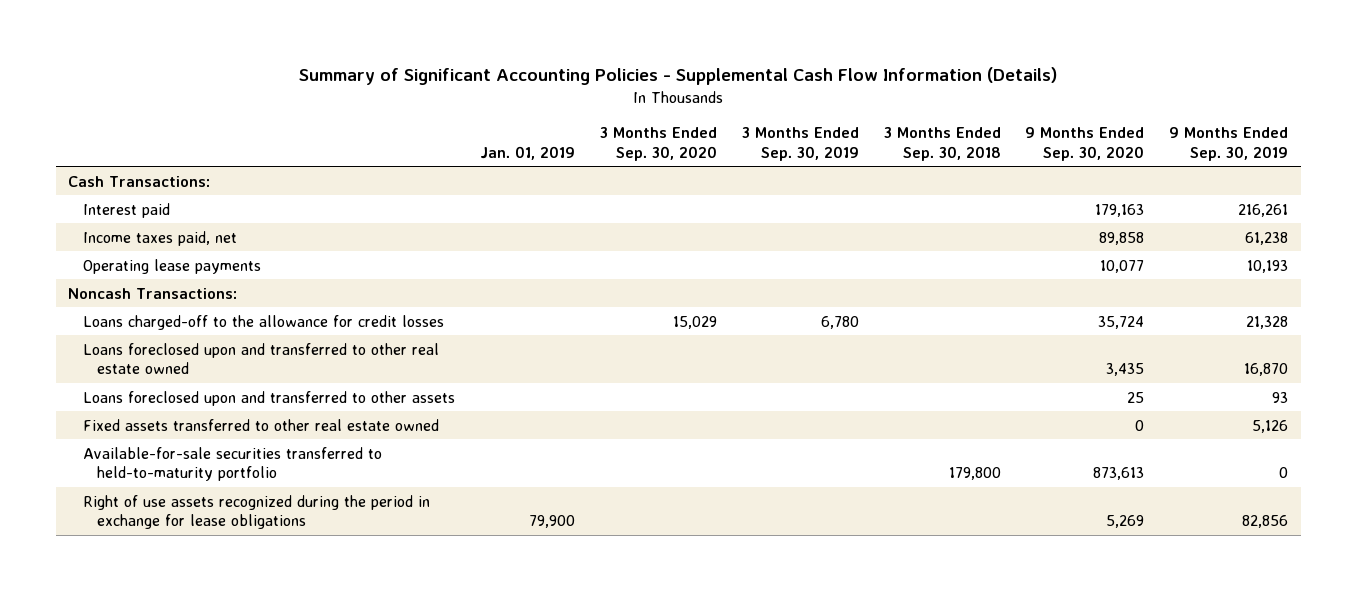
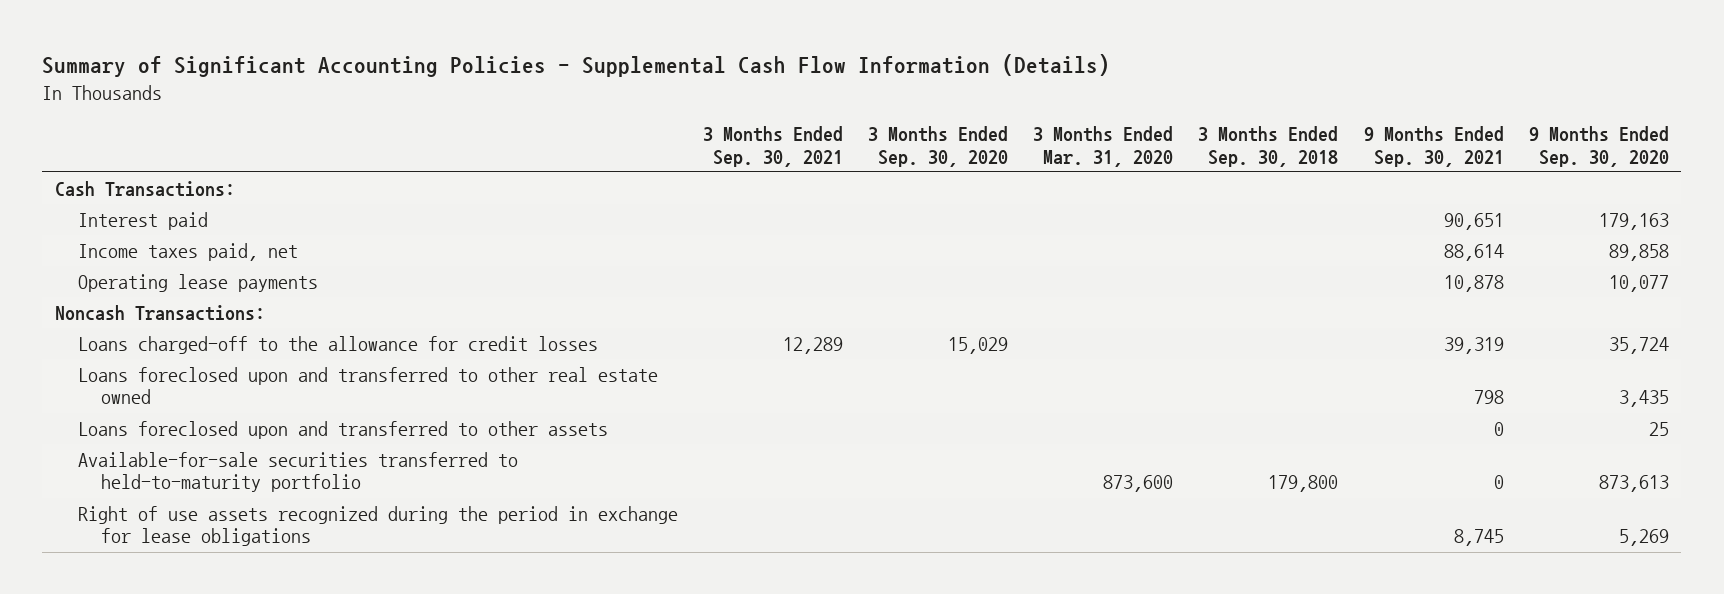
[479,145,575,160] Jan. 01, 2019 -> none
[741,127,859,161] 3 Months Ended Sep. 30, 2019 -> none
[1169,127,1289,161] 9 Months Ended Sep. 30, 2019 -> none
none -> [702,125,843,167] 3 Months Ended Sep. 30, 2021
none -> [1033,125,1174,167] 3 Months Ended Mar. 31, 2020
none -> [1363,125,1504,167] 9 Months Ended Sep. 30, 2021
[82,418,439,431] Fixed assets transferred to other real estate owned -> none

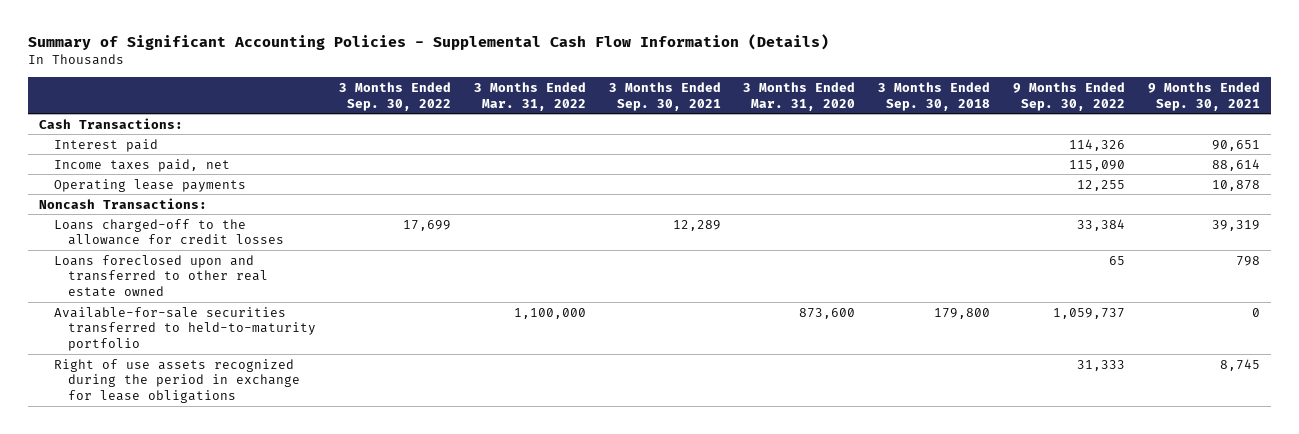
[868,125,1009,167] 3 Months Ended Sep. 30, 2020 -> none
[1528,125,1669,167] 9 Months Ended Sep. 30, 2020 -> none
none -> [339,81,452,111] 3 Months Ended Sep. 30, 2022
none -> [473,81,586,111] 3 Months Ended Mar. 31, 2022
none -> [1012,81,1125,111] 9 Months Ended Sep. 30, 2022
[77,420,608,439] Loans foreclosed upon and transferred to other assets -> none

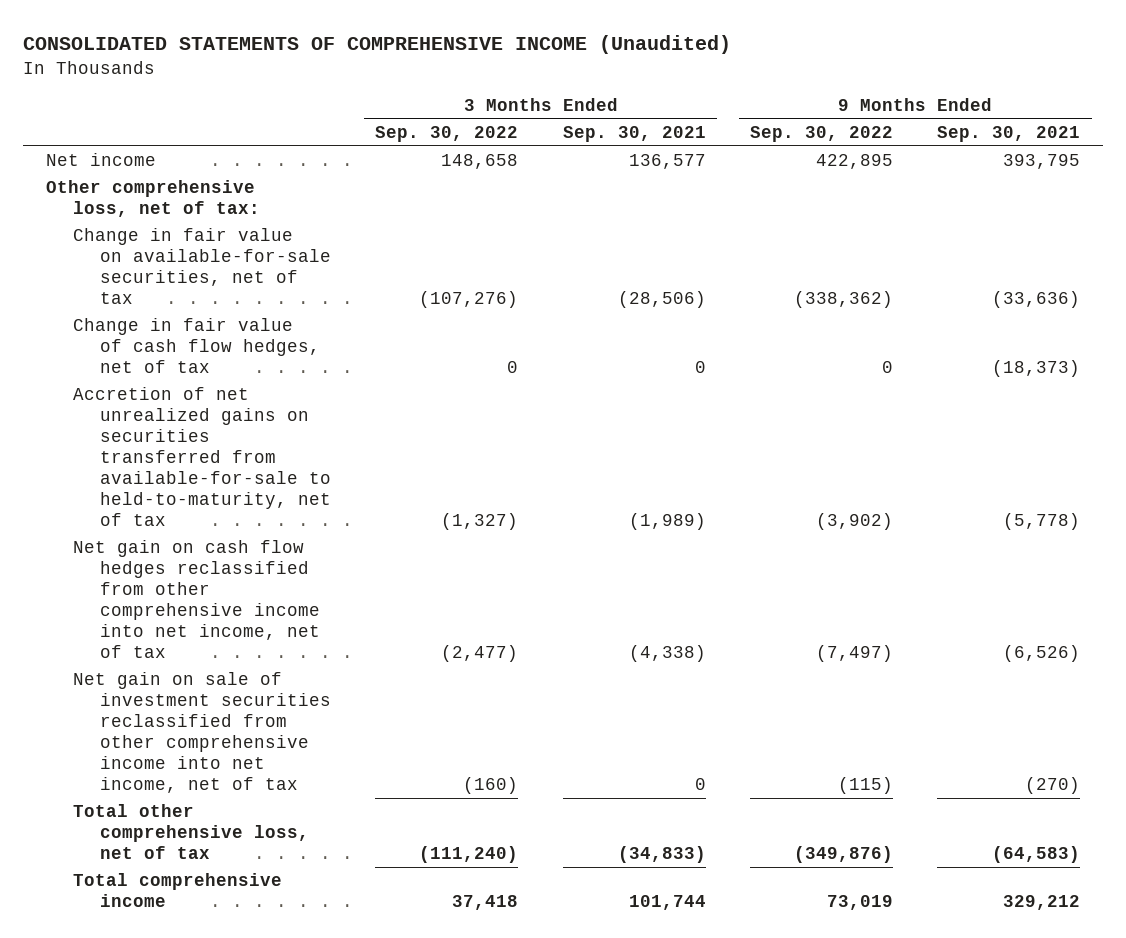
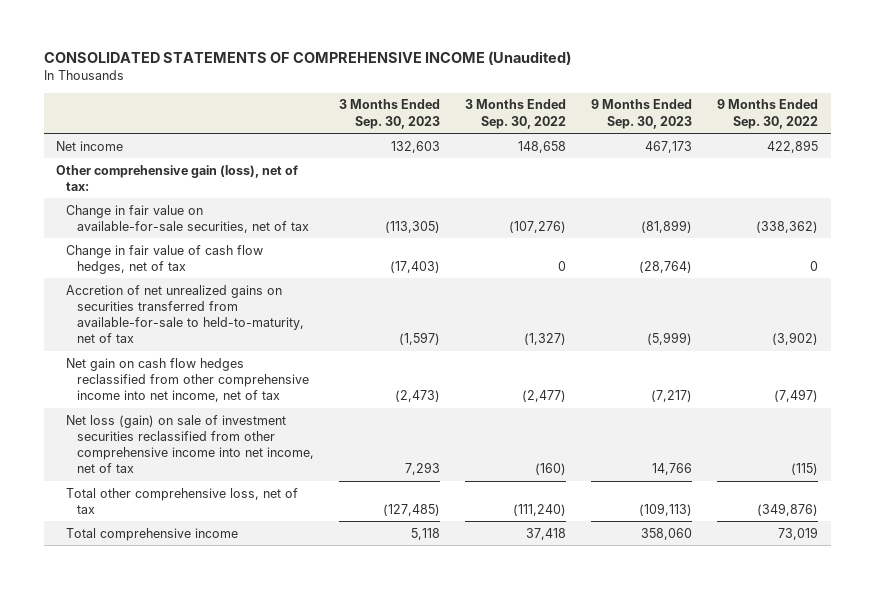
[562,126,706,143] Sep. 30, 2021 -> none
[937,126,1081,143] Sep. 30, 2021 -> none
none -> [338,99,440,129] 3 Months Ended Sep. 30, 2023
none -> [590,99,692,129] 9 Months Ended Sep. 30, 2023
[45,180,260,218] Other comprehensive loss, net of tax: -> [56,164,299,191] Other comprehensive gain (loss), net of tax:
[72,672,332,794] Net gain on sale of investment securities reclassified from other comprehensive income into net income, net of tax -> [66,414,314,474] Net loss (gain) on sale of investment securities reclassified from other comprehensive income into net income, net of tax

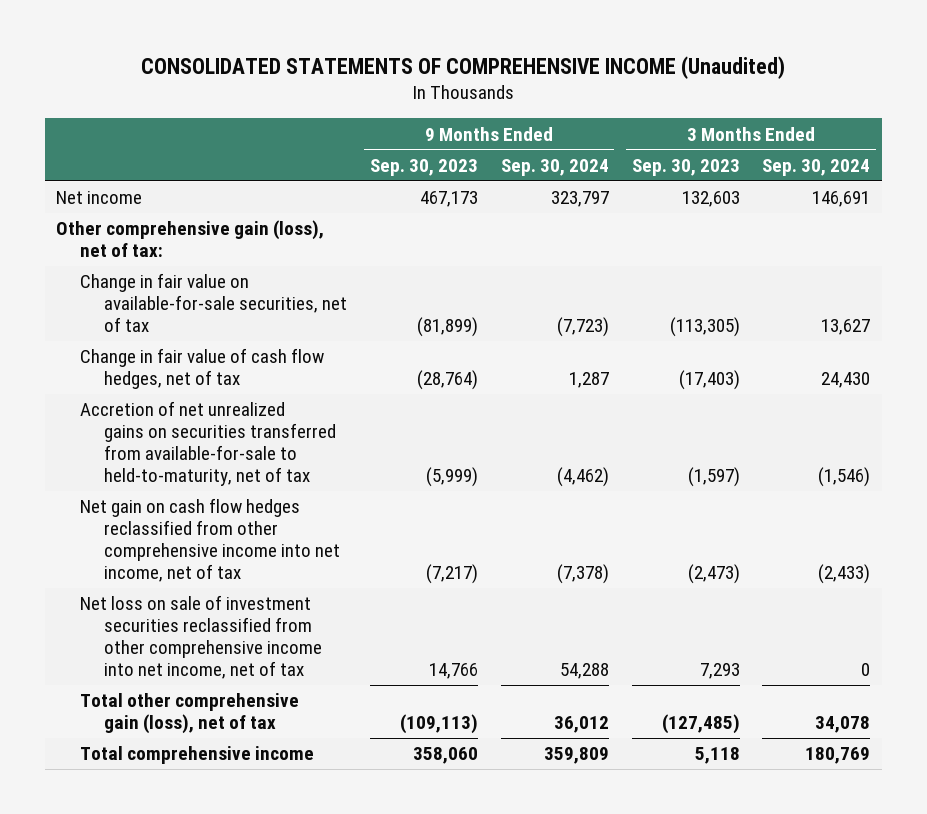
[464,99,566,129] 3 Months Ended Sep. 30, 2022 -> none
[717,99,819,129] 9 Months Ended Sep. 30, 2022 -> none
none -> [500,158,609,176] Sep. 30, 2024
none -> [762,158,871,176] Sep. 30, 2024
[66,414,314,474] Net loss (gain) on sale of investment securities reclassified from other comprehensive income into net income, net of tax -> [80,595,323,680] Net loss on sale of investment securities reclassified from other comprehensive income into net income, net of tax
[66,487,299,514] Total other comprehensive loss, net of tax -> [80,693,300,735] Total other comprehensive gain (loss), net of tax

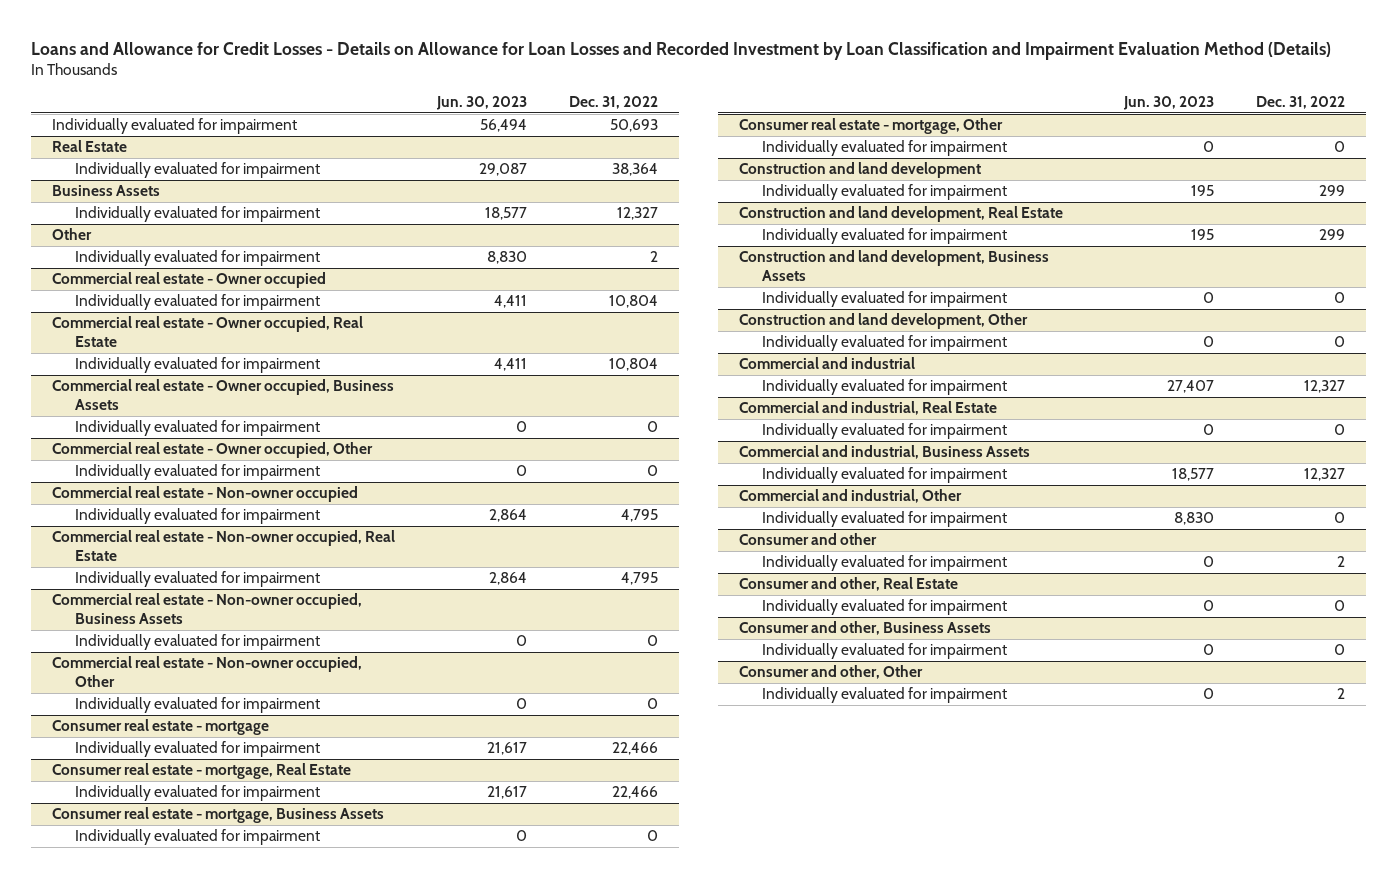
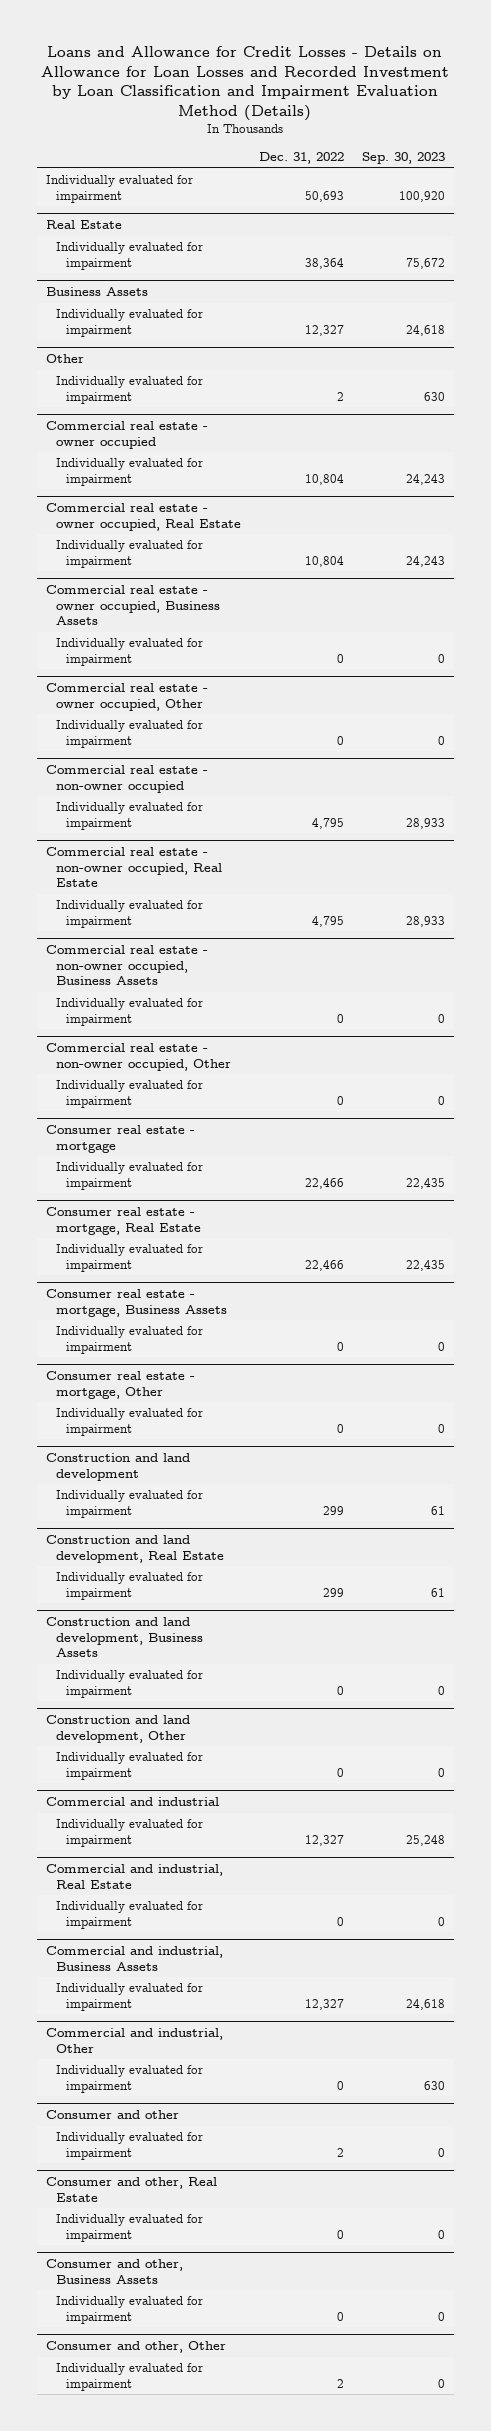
[436,96,528,111] Jun. 30, 2023 -> none
none -> [361,152,445,165] Sep. 30, 2023
[52,272,327,289] Commercial real estate - Owner occupied -> [46,421,209,449] Commercial real estate - owner occupied
[52,316,364,347] Commercial real estate - Owner occupied, Real Estate -> [46,503,242,531] Commercial real estate - owner occupied, Real Estate
[52,379,395,410] Commercial real estate - Owner occupied, Business Assets -> [46,585,221,626] Commercial real estate - owner occupied, Business Assets
[52,442,374,459] Commercial real estate - Owner occupied, Other -> [46,683,209,711] Commercial real estate - owner occupied, Other
[52,486,359,503] Commercial real estate - Non-owner occupied -> [46,765,209,793] Commercial real estate - non-owner occupied
[52,530,396,561] Commercial real estate - Non-owner occupied, Real Estate -> [46,847,223,888] Commercial real estate - non-owner occupied, Real Estate
[52,593,363,624] Commercial real estate - Non-owner occupied, Business Assets -> [46,945,209,986] Commercial real estate - non-owner occupied, Business Assets
[52,656,363,687] Commercial real estate - Non-owner occupied, Other -> [46,1043,232,1071] Commercial real estate - non-owner occupied, Other

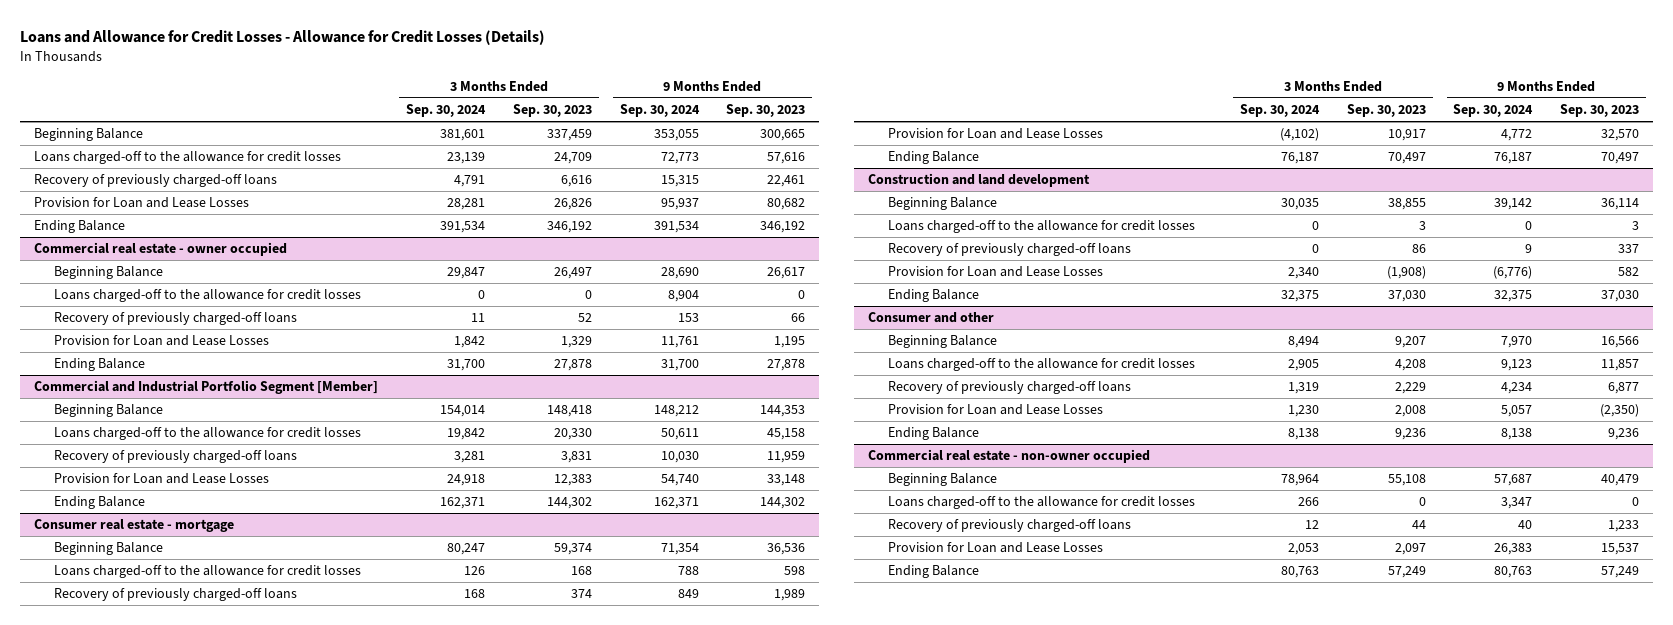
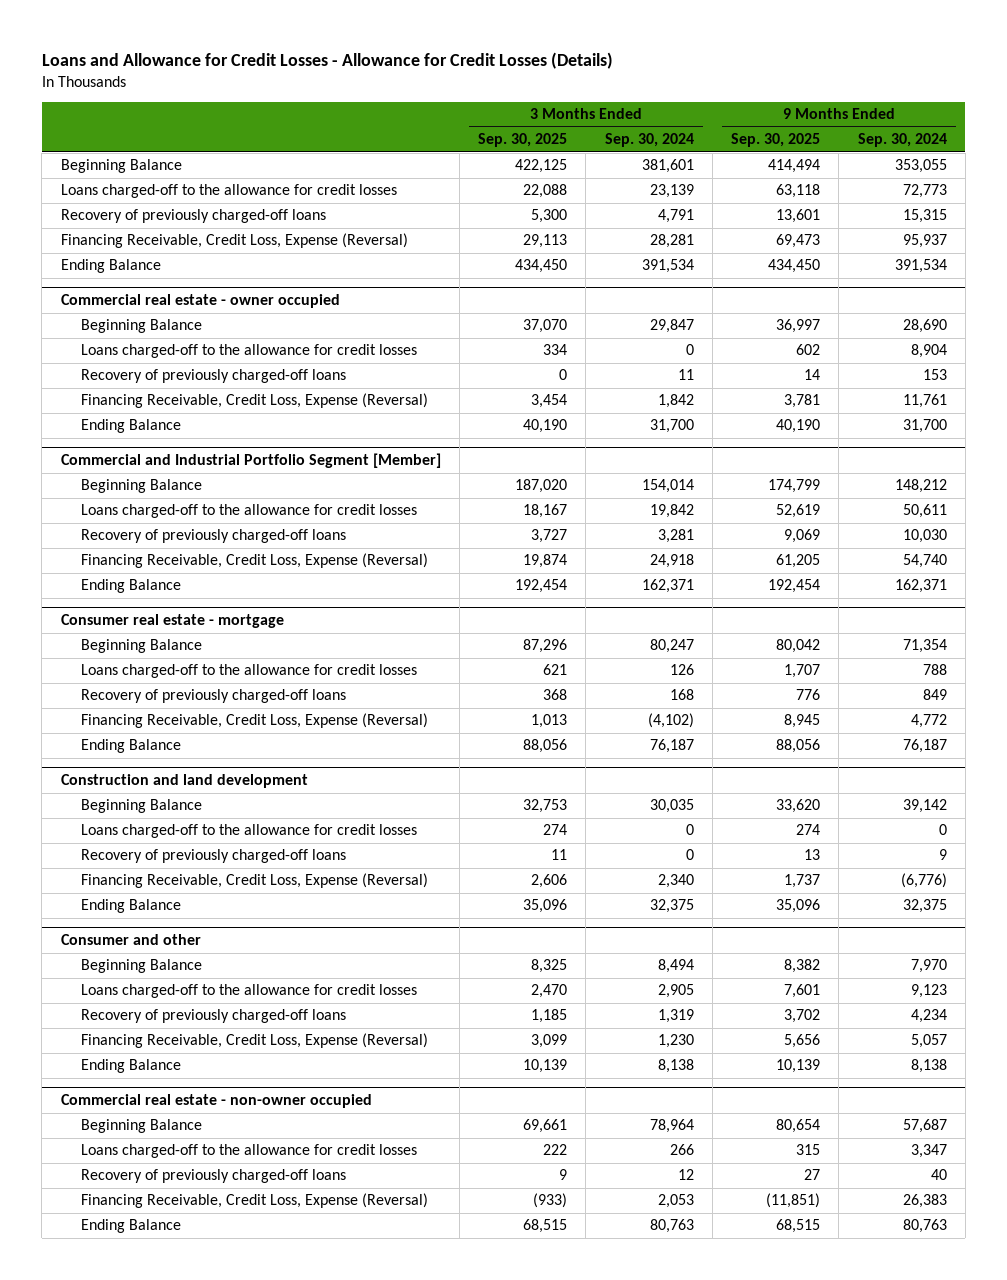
[512,103,592,117] Sep. 30, 2023 -> none
[726,103,806,117] Sep. 30, 2023 -> none
none -> [478,133,568,148] Sep. 30, 2025
none -> [731,133,821,148] Sep. 30, 2025
[34,197,250,209] Provision for Loan and Lease Losses -> [60,233,408,249] Financing Receivable, Credit Loss, Expense (Reversal)
[53,335,269,347] Provision for Loan and Lease Losses -> [81,393,429,409] Financing Receivable, Credit Loss, Expense (Reversal)
[53,473,269,485] Provision for Loan and Lease Losses -> [81,553,429,569] Financing Receivable, Credit Loss, Expense (Reversal)
[887,128,1103,140] Provision for Loan and Lease Losses -> [81,713,429,729] Financing Receivable, Credit Loss, Expense (Reversal)
[887,266,1103,278] Provision for Loan and Lease Losses -> [81,873,429,889] Financing Receivable, Credit Loss, Expense (Reversal)
[887,404,1103,416] Provision for Loan and Lease Losses -> [81,1033,429,1049] Financing Receivable, Credit Loss, Expense (Reversal)
[887,542,1103,554] Provision for Loan and Lease Losses -> [81,1193,429,1209] Financing Receivable, Credit Loss, Expense (Reversal)

